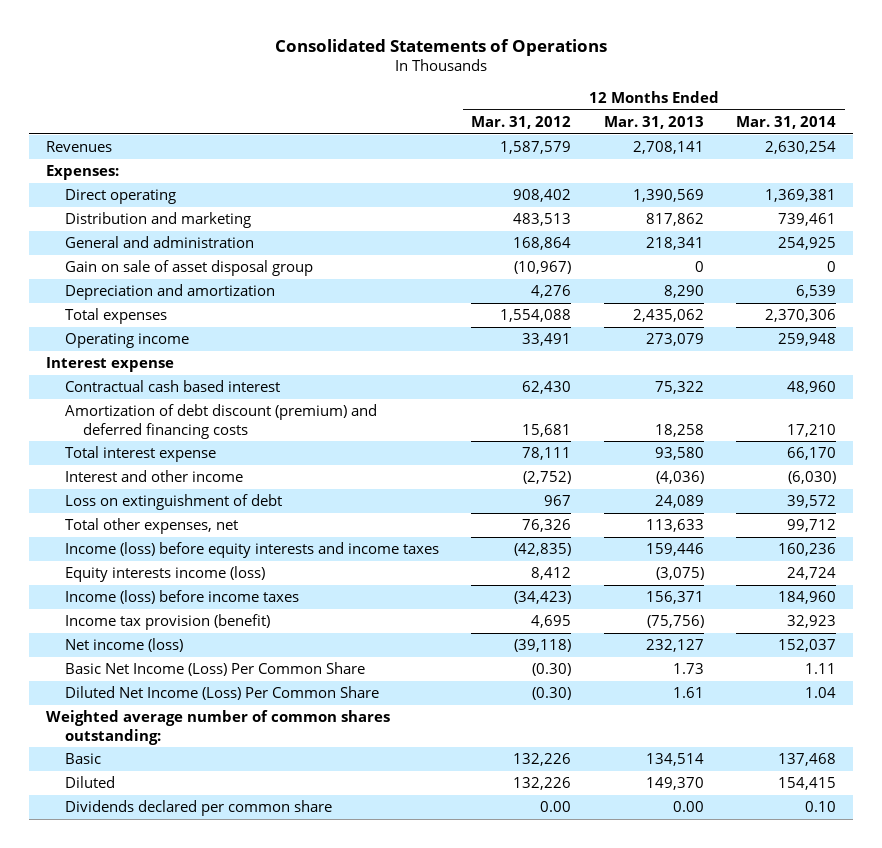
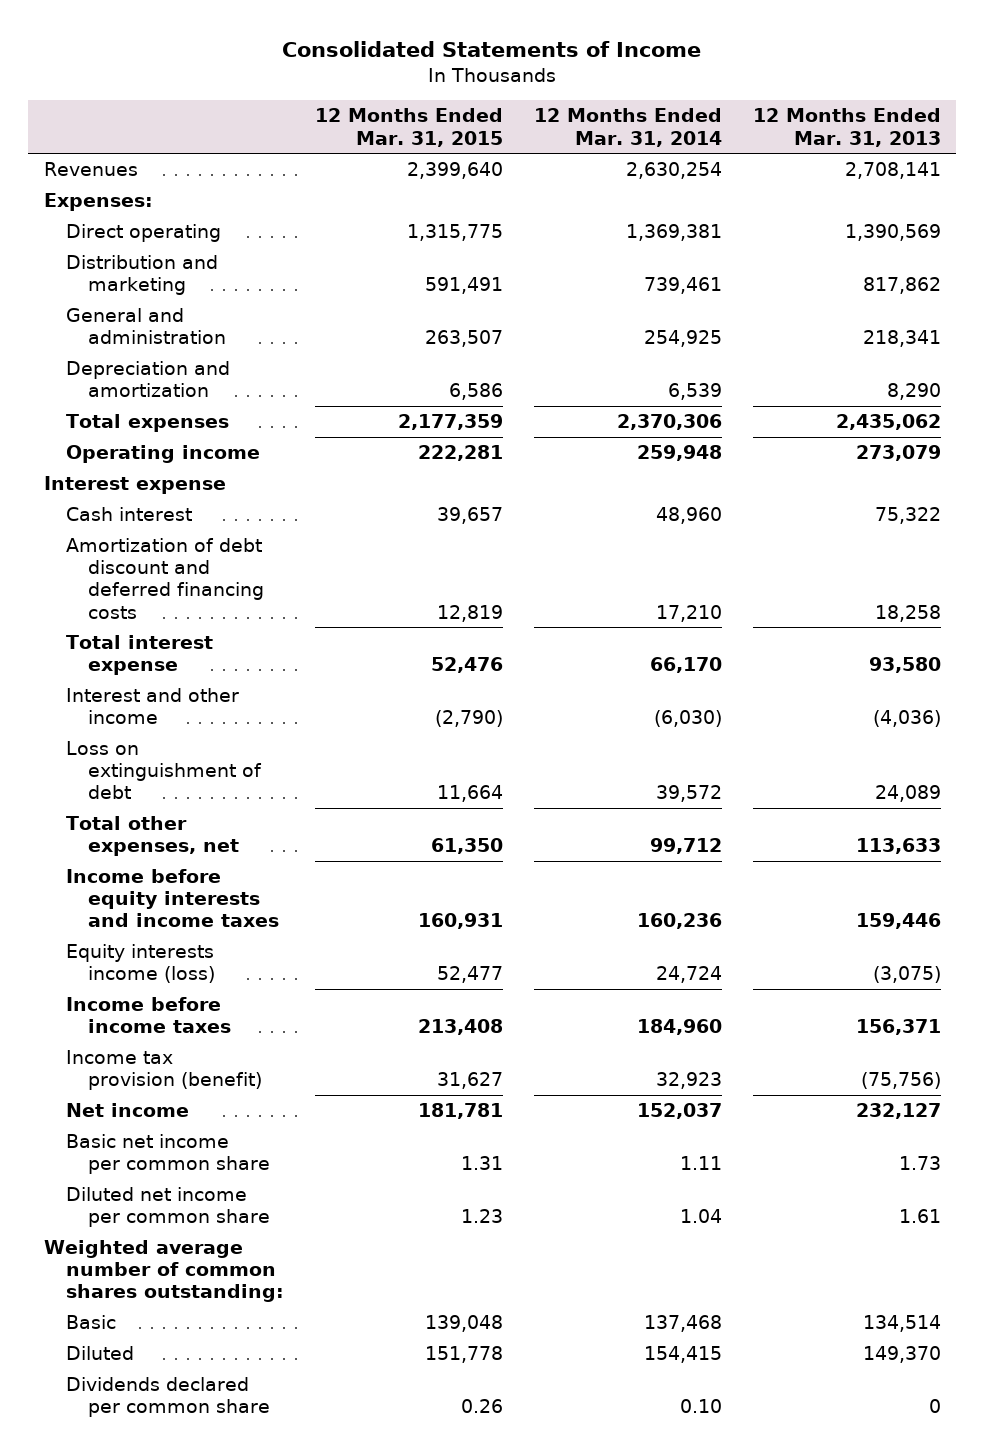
[275,38,608,56] Consolidated Statements of Operations -> [282,41,702,58] Consolidated Statements of Income
[471,115,572,129] Mar. 31, 2012 -> none
none -> [314,108,503,147] 12 Months Ended Mar. 31, 2015
[64,260,313,277] Gain on sale of asset disposal group -> none
[64,380,280,393] Contractual cash based interest -> [65,507,192,522] Cash interest
[64,404,377,439] Amortization of debt discount (premium) and deferred financing costs -> [65,538,264,619] Amortization of debt discount and deferred financing costs
[64,542,439,559] Income (loss) before equity interests and income taxes -> [65,869,279,928] Income before equity interests and income taxes
[64,590,299,605] Income (loss) before income taxes -> [65,997,231,1034] Income before income taxes
[64,638,183,653] Net income (loss) -> [65,1103,189,1118] Net income
[64,662,365,677] Basic Net Income (Loss) Per Common Share -> [65,1134,270,1175] Basic net income per common share
[64,686,379,701] Diluted Net Income (Loss) Per Common Share -> [65,1187,270,1228] Diluted net income per common share
[672,801,704,813] 0.00 -> [928,1399,941,1414] 0

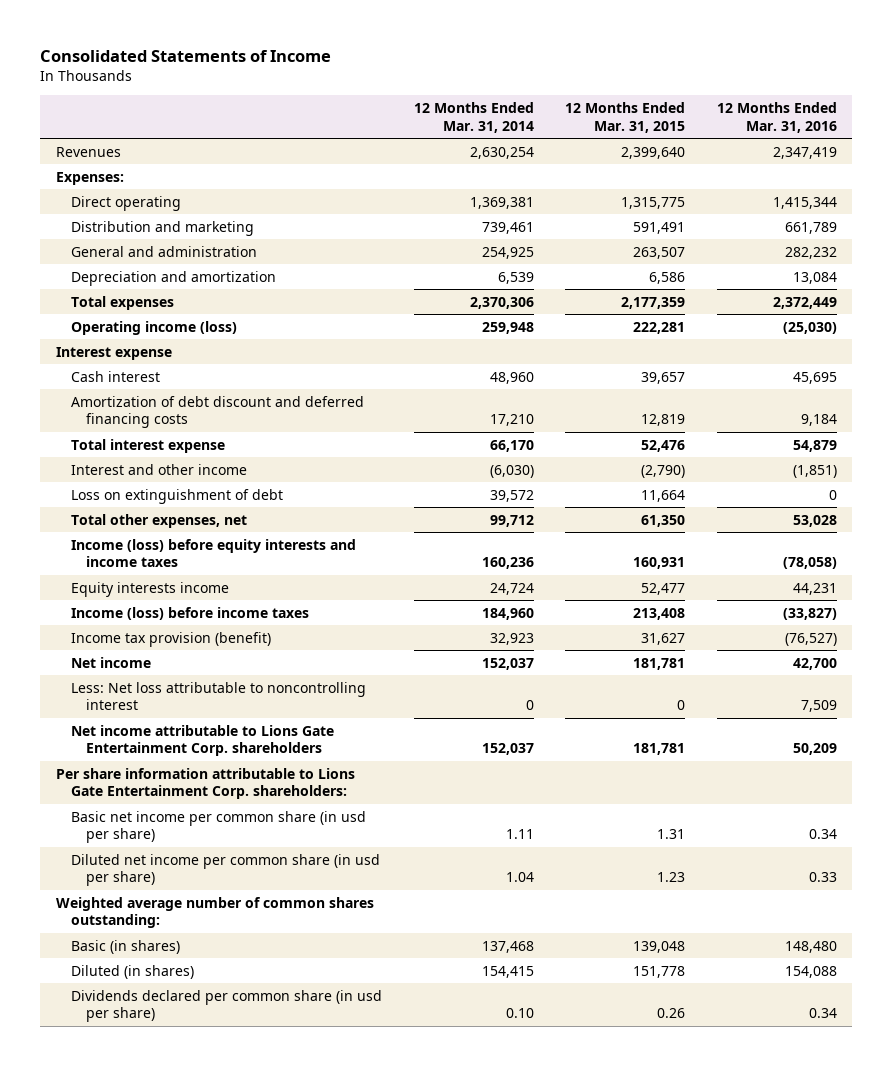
[752,108,941,147] 12 Months Ended Mar. 31, 2013 -> none
none -> [716,101,837,133] 12 Months Ended Mar. 31, 2016
[65,445,260,464] Operating income -> [71,320,238,335] Operating income (loss)
[65,869,279,928] Income before equity interests and income taxes -> [71,538,357,568] Income (loss) before equity interests and income taxes
[65,944,215,984] Equity interests income (loss) -> [71,581,230,597] Equity interests income
[65,997,231,1034] Income before income taxes -> [71,606,310,620] Income (loss) before income taxes
none -> [71,681,367,711] Less: Net loss attributable to noncontrolling interest
none -> [71,724,335,757] Net income attributable to Lions Gate Entertainment Corp. shareholders
none -> [55,767,355,800] Per share information attributable to Lions Gate Entertainment Corp. shareholders:
[65,1134,270,1175] Basic net income per common share -> [71,810,367,844] Basic net income per common share (in usd per share)
[65,1187,270,1228] Diluted net income per common share -> [71,853,381,887] Diluted net income per common share (in usd per share)
[65,1315,116,1330] Basic -> [71,939,181,954] Basic (in shares)
[65,1346,134,1361] Diluted -> [71,964,195,979] Diluted (in shares)
[65,1377,270,1418] Dividends declared per common share -> [71,989,383,1023] Dividends declared per common share (in usd per share)

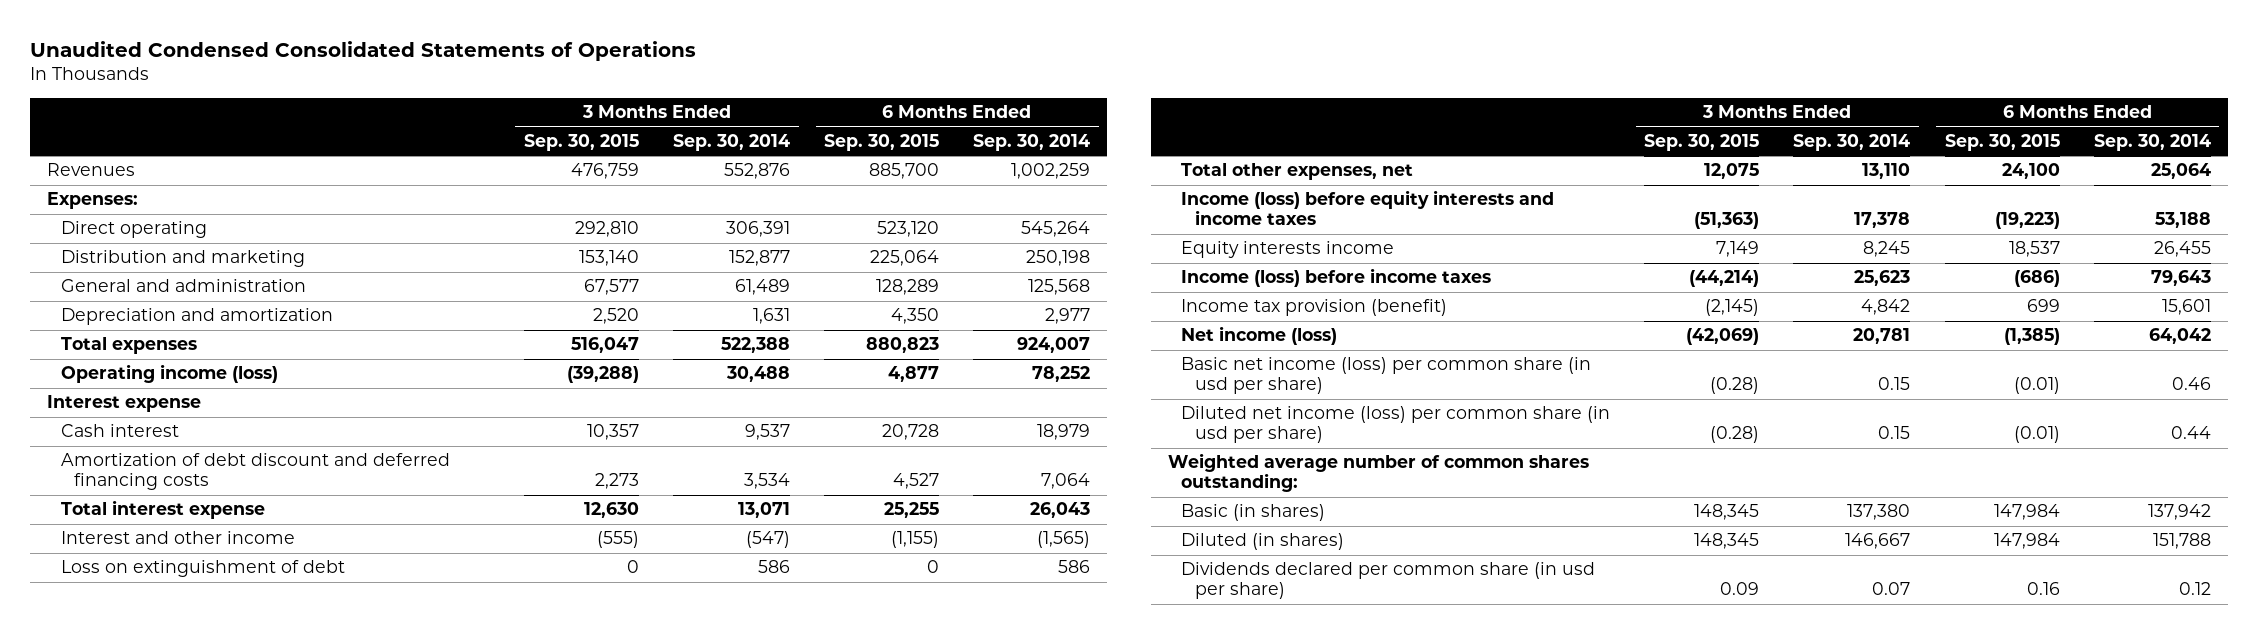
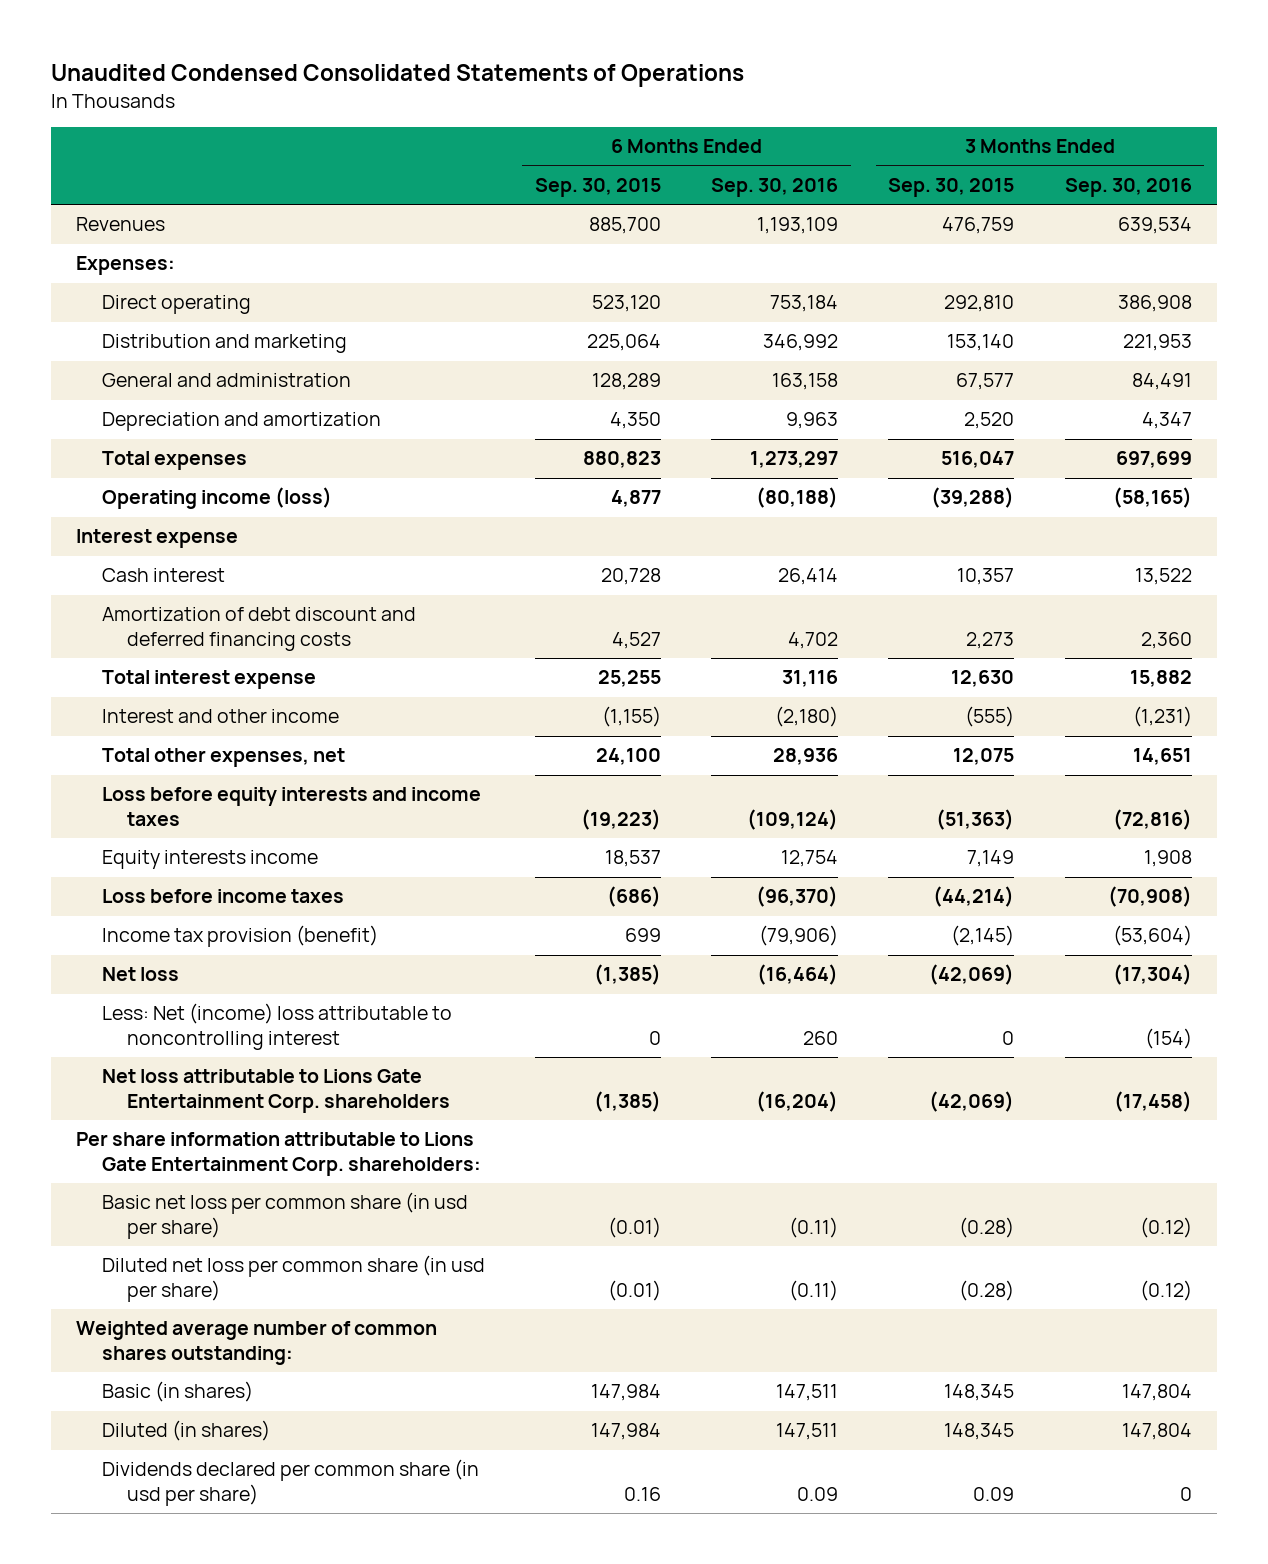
[673,133,791,151] Sep. 30, 2014 -> none
[973,133,1091,151] Sep. 30, 2014 -> none
none -> [711,178,839,198] Sep. 30, 2016
none -> [1064,178,1192,198] Sep. 30, 2016
[60,560,345,578] Loss on extinguishment of debt -> none
[1181,190,1555,226] Income (loss) before equity interests and income taxes -> [101,787,481,826] Loss before equity interests and income taxes
[1181,268,1492,288] Income (loss) before income taxes -> [101,889,344,904] Loss before income taxes
none -> [101,967,179,982] Net loss
none -> [101,1003,452,1050] Less: Net (income) loss attributable to noncontrolling interest
[1181,326,1338,346] Net income (loss) -> [101,1069,451,1113] Net loss attributable to Lions Gate Entertainment Corp. shareholders
none -> [76,1132,481,1176] Per share information attributable to Lions Gate Entertainment Corp. shareholders:
[1181,357,1592,395] Basic net income (loss) per common share (in usd per share) -> [101,1192,468,1239] Basic net loss per common share (in usd per share)
[1181,406,1611,444] Diluted net income (loss) per common share (in usd per share) -> [101,1255,485,1302] Diluted net loss per common share (in usd per share)

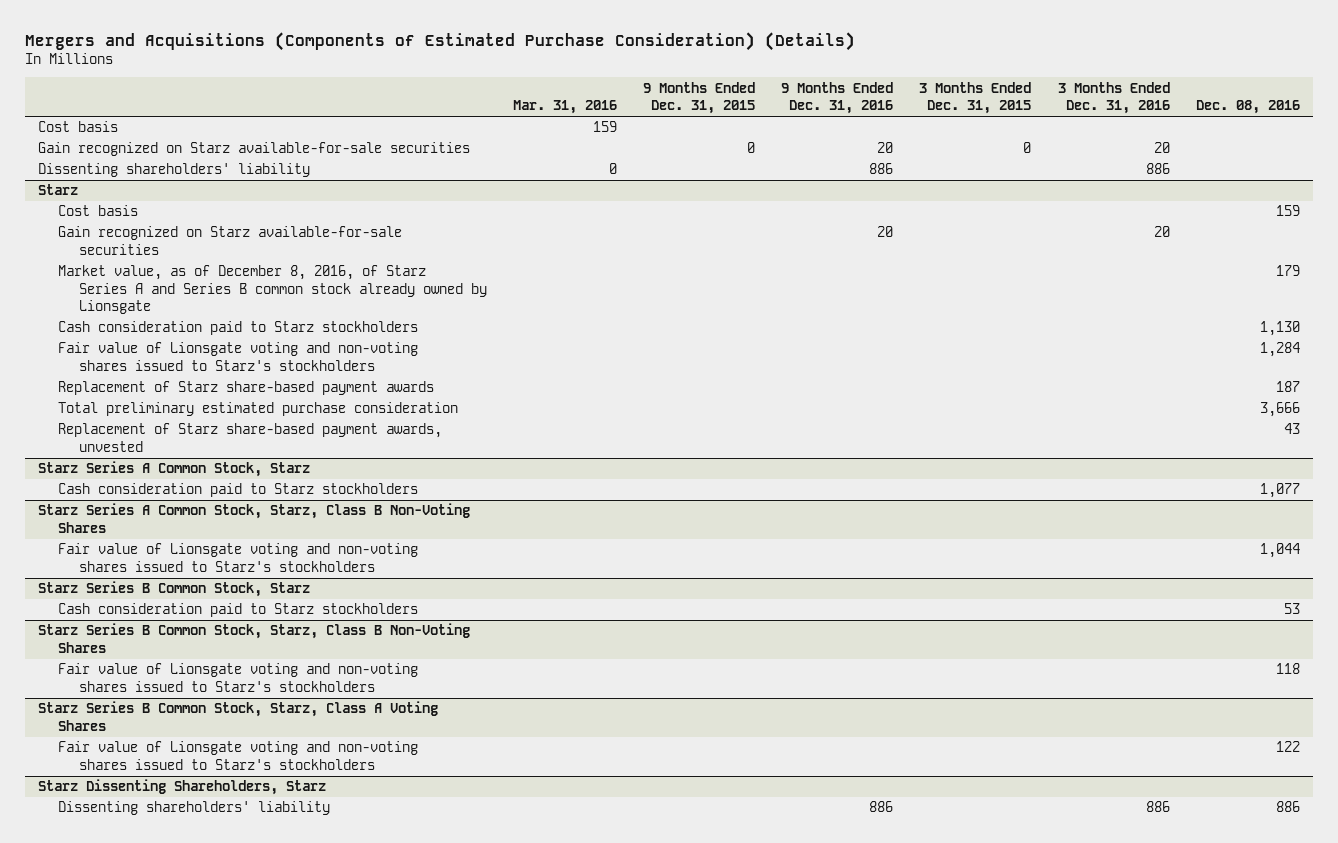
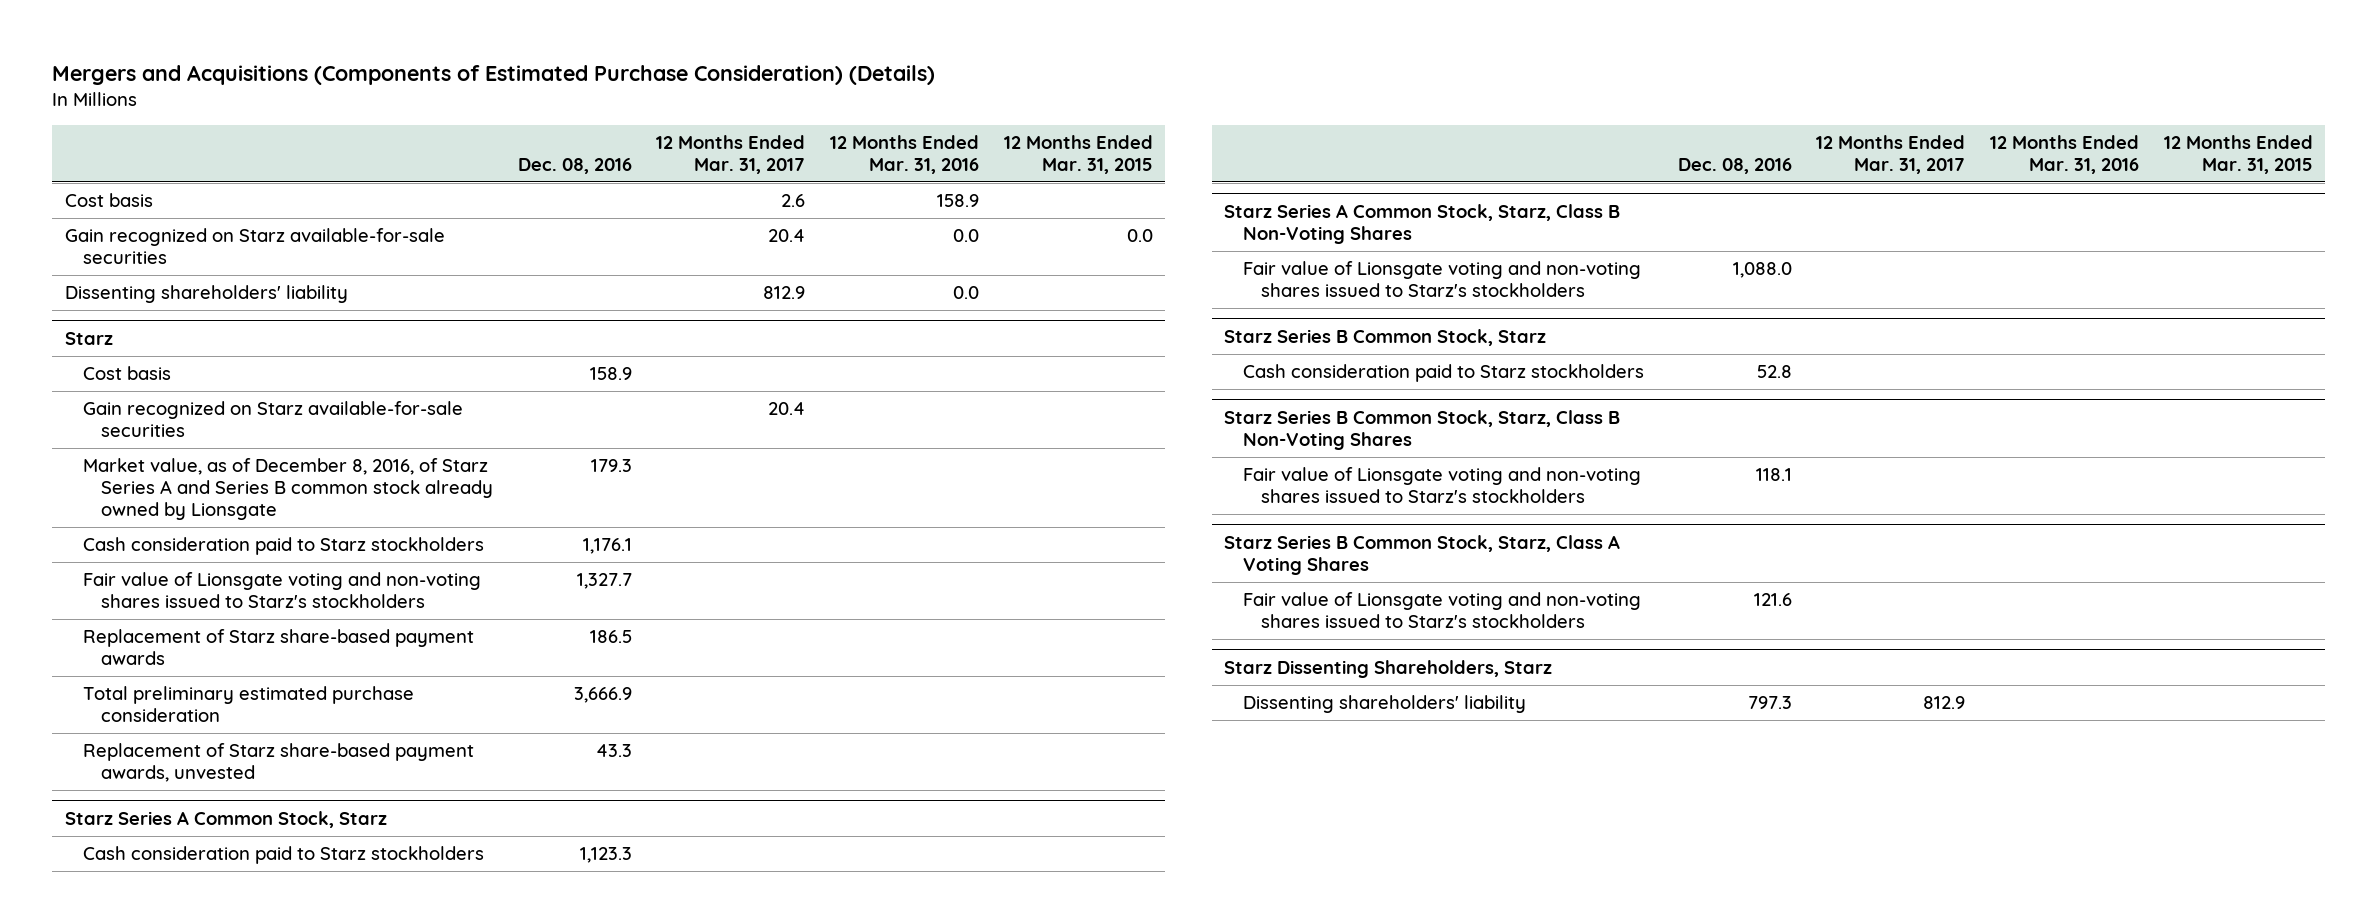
[512,100,617,115] Mar. 31, 2016 -> none
[643,81,756,115] 9 Months Ended Dec. 31, 2015 -> none
[781,81,894,115] 9 Months Ended Dec. 31, 2016 -> none
[919,81,1032,115] 3 Months Ended Dec. 31, 2015 -> none
[1057,81,1170,115] 3 Months Ended Dec. 31, 2016 -> none
none -> [656,134,806,174] 12 Months Ended Mar. 31, 2017
none -> [830,134,980,174] 12 Months Ended Mar. 31, 2016
none -> [1004,134,1154,174] 12 Months Ended Mar. 31, 2015
[1275,205,1300,217] 159 -> [589,366,632,380] 158.9
[1275,265,1300,277] 179 -> [590,458,632,472] 179.3
[1259,321,1300,337] 1,130 -> [582,537,632,554] 1,176.1
[1259,342,1300,358] 1,284 -> [576,572,632,589] 1,327.7
[1275,381,1300,393] 187 -> [589,629,632,643] 186.5
[1259,402,1300,418] 3,666 -> [573,686,632,703] 3,666.9
[1283,423,1300,435] 43 -> [595,743,632,757] 43.3
[1259,483,1300,499] 1,077 -> [579,846,632,863] 1,123.3
[1259,543,1300,559] 1,044 -> [1732,261,1792,278] 1,088.0
[1283,603,1300,615] 53 -> [1756,364,1792,378] 52.8
[1275,663,1300,675] 118 -> [1755,467,1792,481] 118.1
[1275,741,1300,753] 122 -> [1753,592,1792,606] 121.6
[1275,801,1300,813] 886 -> [1747,695,1792,709] 797.3

